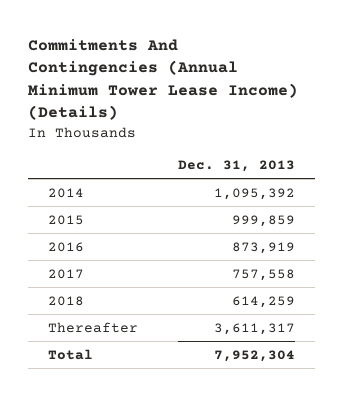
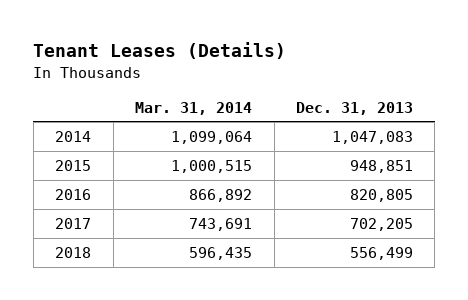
[27,38,298,121] Commitments And Contingencies (Annual Minimum Tower Lease Income) (Details) -> [33,41,287,59] Tenant Leases (Details)
none -> [135,101,253,115] Mar. 31, 2014
[47,321,138,333] Thereafter -> none
[47,348,93,360] Total -> none
[213,187,295,200] 1,095,392 -> [331,130,413,144] 1,047,083
[231,214,295,227] 999,859 -> [349,159,413,173] 948,851
[231,241,295,254] 873,919 -> [349,188,413,202] 820,805
[231,268,295,281] 757,558 -> [349,217,413,231] 702,205
[231,295,295,308] 614,259 -> [349,246,413,260] 556,499

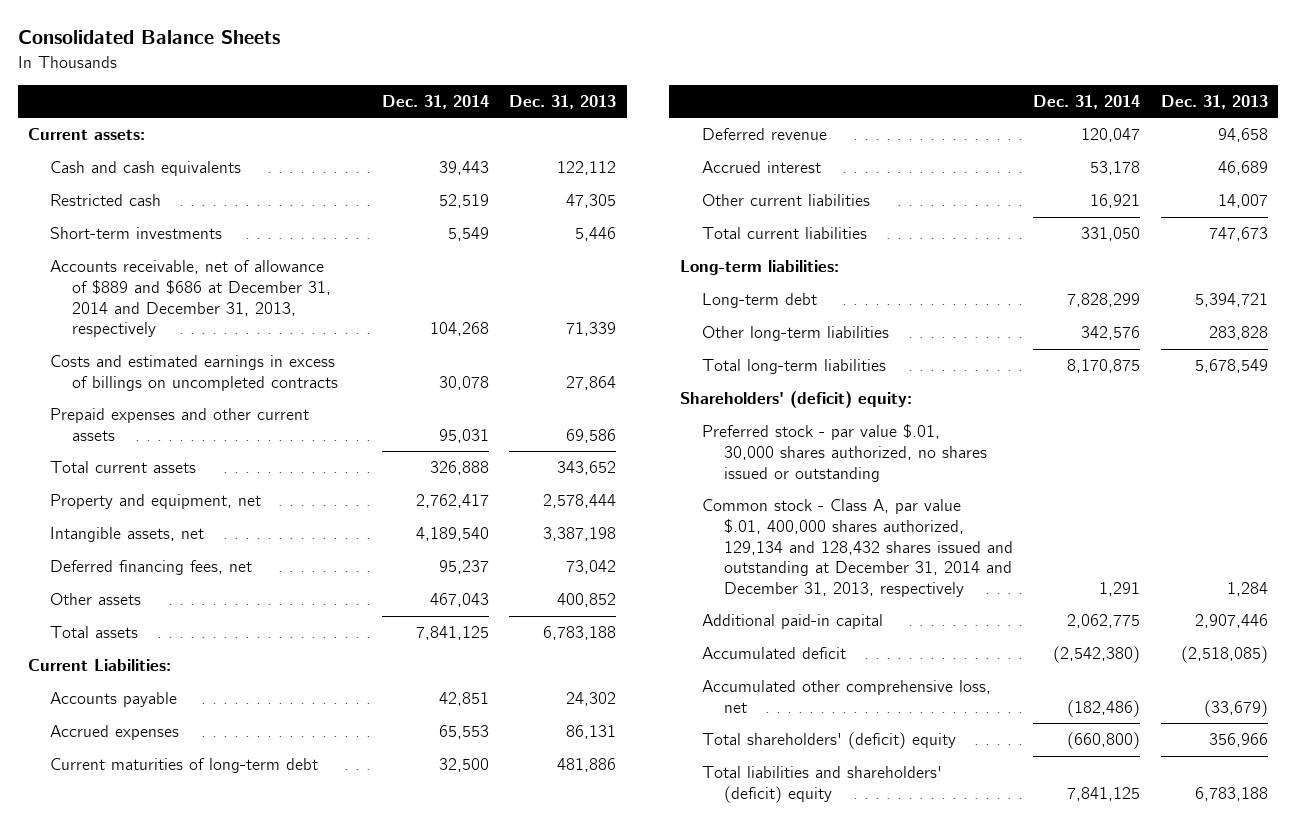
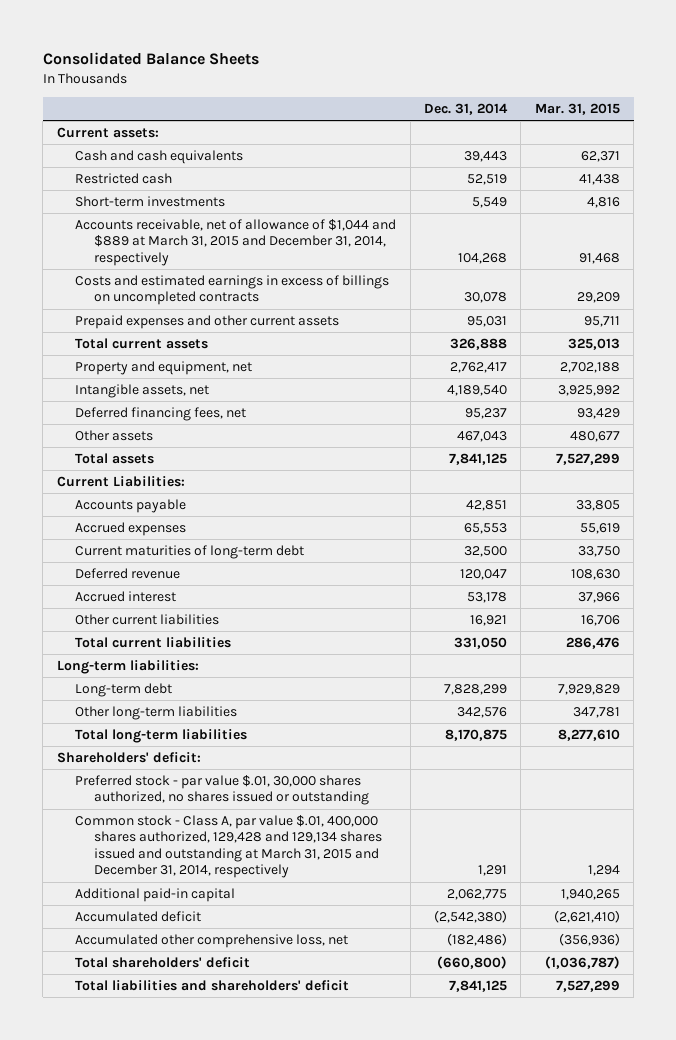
[509,94,617,109] Dec. 31, 2013 -> none
none -> [534,102,620,115] Mar. 31, 2015
[50,260,332,338] Accounts receivable, net of allowance of $889 and $686 at December 31, 2014 and December 31, 2013, respectively -> [75,219,397,266] Accounts receivable, net of allowance of $1,044 and $889 at March 31, 2015 and December 31, 2014, respectively
[679,391,912,409] Shareholders' (deficit) equity: -> [56,752,201,764] Shareholders' deficit:
[701,499,1013,597] Common stock - Class A, par value $.01, 400,000 shares authorized, 129,134 and 128,432 shares issued and outstanding at December 31, 2014 and December 31, 2013, respectively -> [75,815,382,879] Common stock - Class A, par value $.01, 400,000 shares authorized, 129,428 and 129,134 shares issued and outstanding at March 31, 2015 and December 31, 2014, respectively
[701,732,956,750] Total shareholders' (deficit) equity -> [75,957,251,969] Total shareholders' deficit
[701,766,942,803] Total liabilities and shareholders' (deficit) equity -> [75,980,350,992] Total liabilities and shareholders' deficit

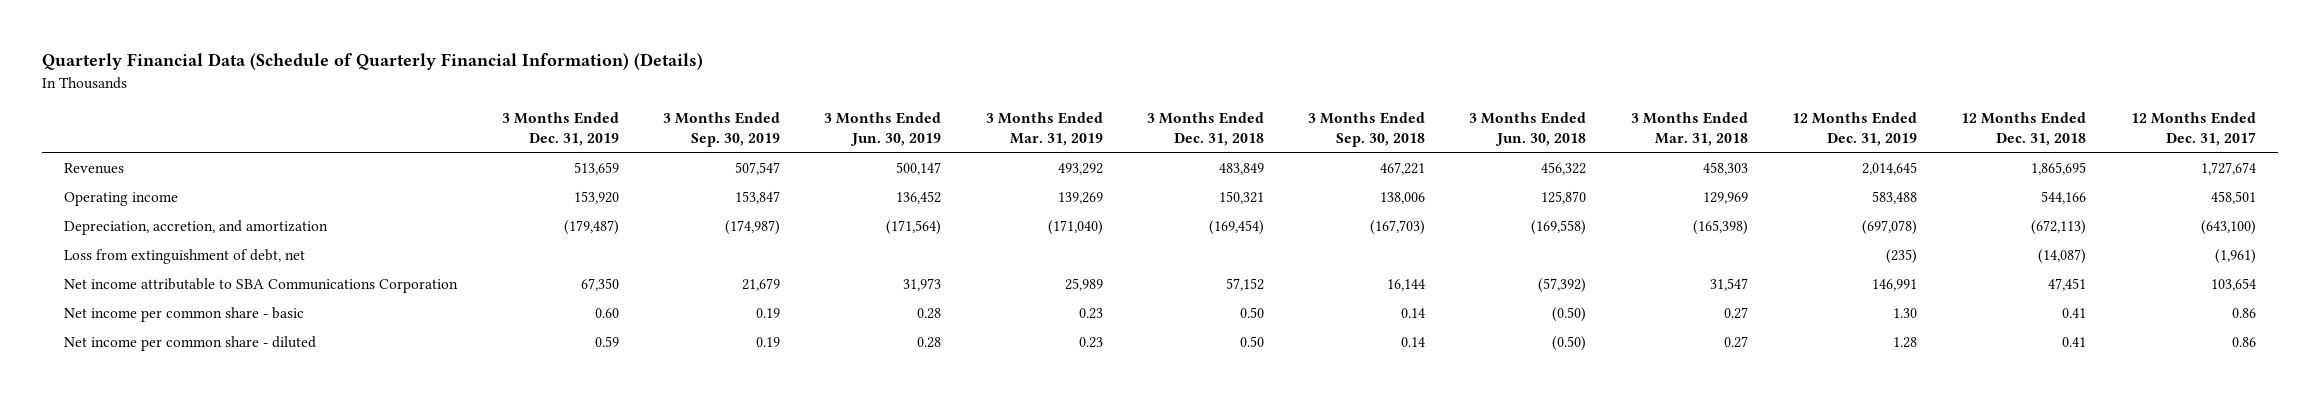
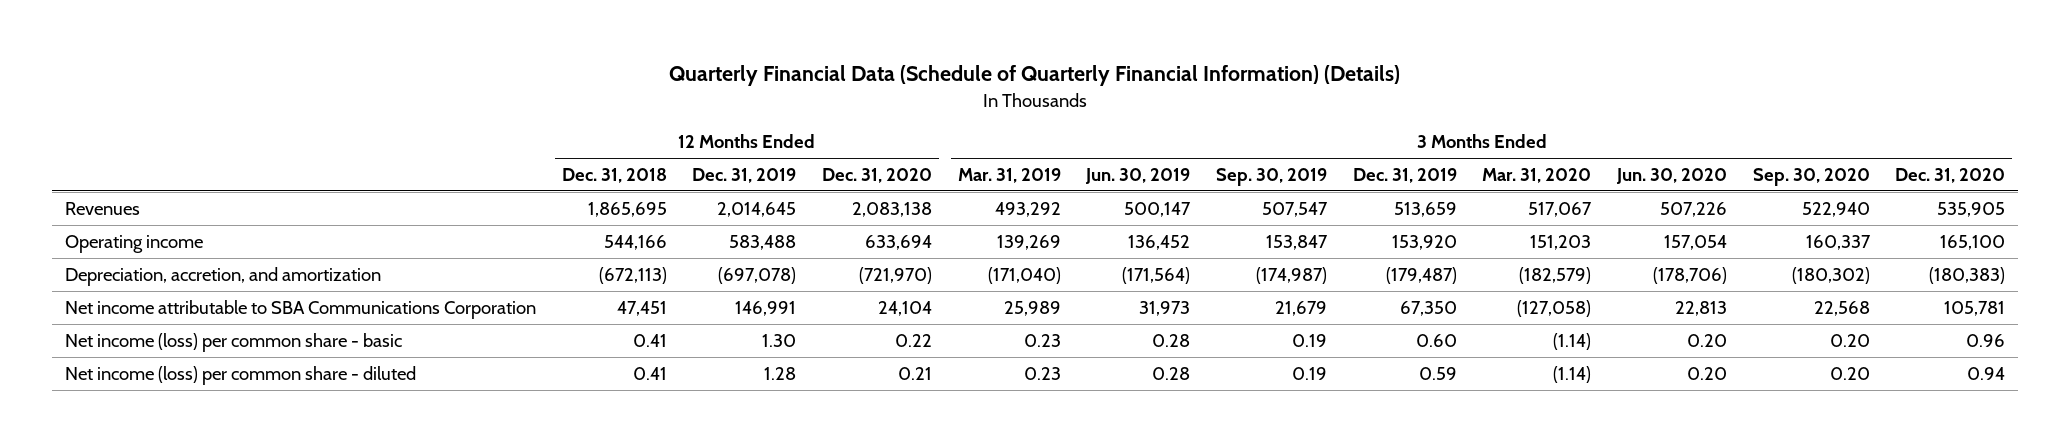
[1146,111,1264,147] 3 Months Ended Dec. 31, 2018 -> none
[1308,111,1426,148] 3 Months Ended Sep. 30, 2018 -> none
[1469,111,1587,147] 3 Months Ended Jun. 30, 2018 -> none
[1630,111,1748,147] 3 Months Ended Mar. 31, 2018 -> none
[2130,111,2256,147] 12 Months Ended Dec. 31, 2017 -> none
none -> [822,167,933,183] Dec. 31, 2020
none -> [1482,167,1592,183] Mar. 31, 2020
none -> [1616,167,1728,184] Jun. 30, 2020
none -> [1752,167,1870,186] Sep. 30, 2020
none -> [1895,167,2006,183] Dec. 31, 2020
[64,248,306,264] Loss from extinguishment of debt, net -> none
[64,306,305,322] Net income per common share - basic -> [65,332,403,352] Net income (loss) per common share - basic
[64,335,317,351] Net income per common share - diluted -> [65,365,417,385] Net income (loss) per common share - diluted

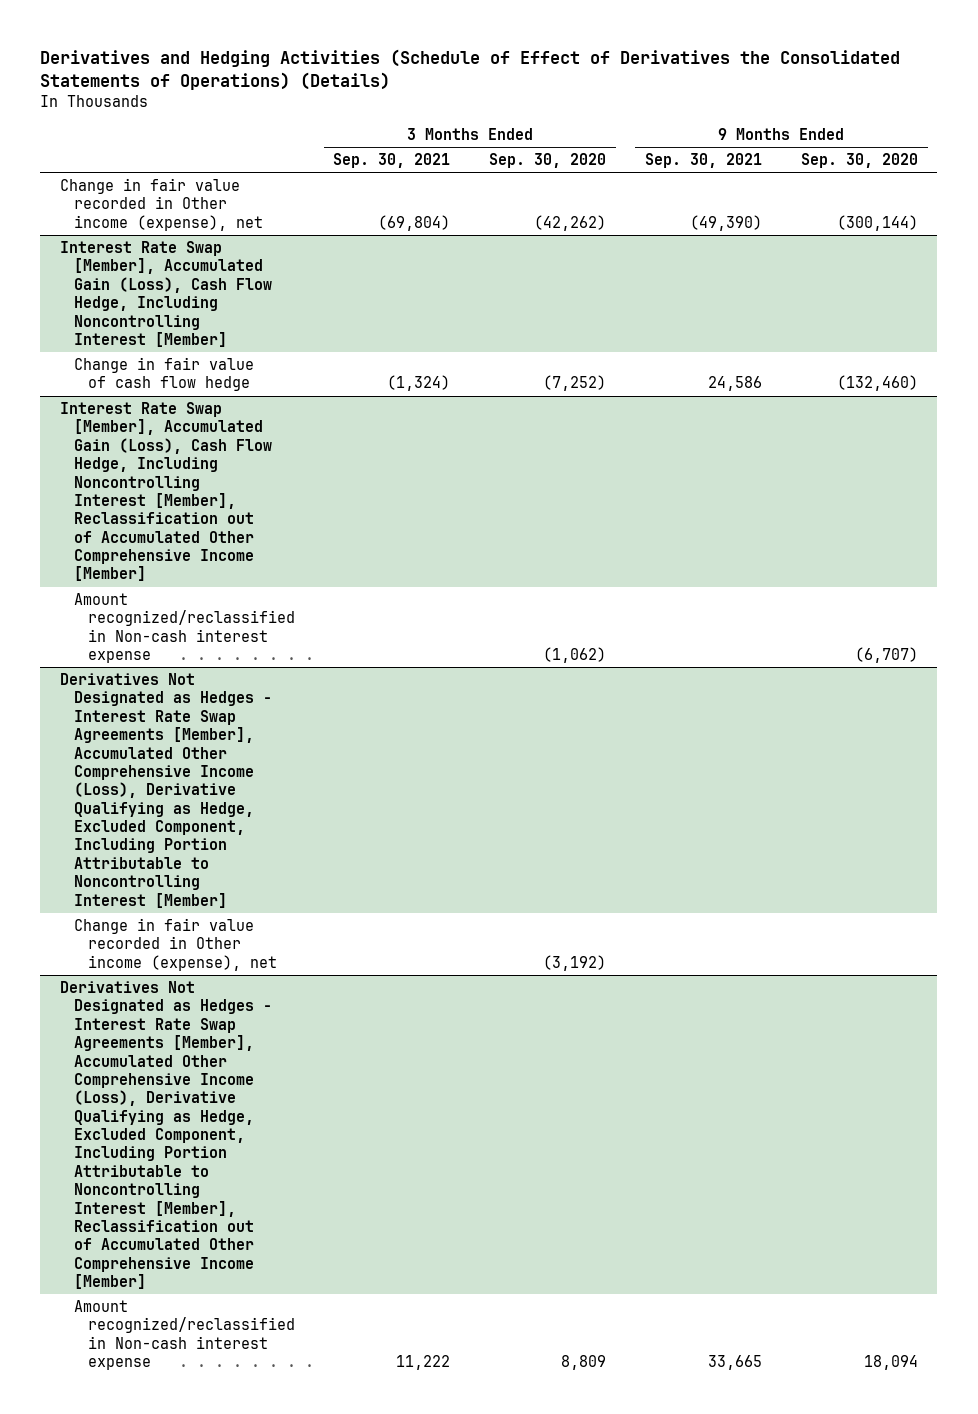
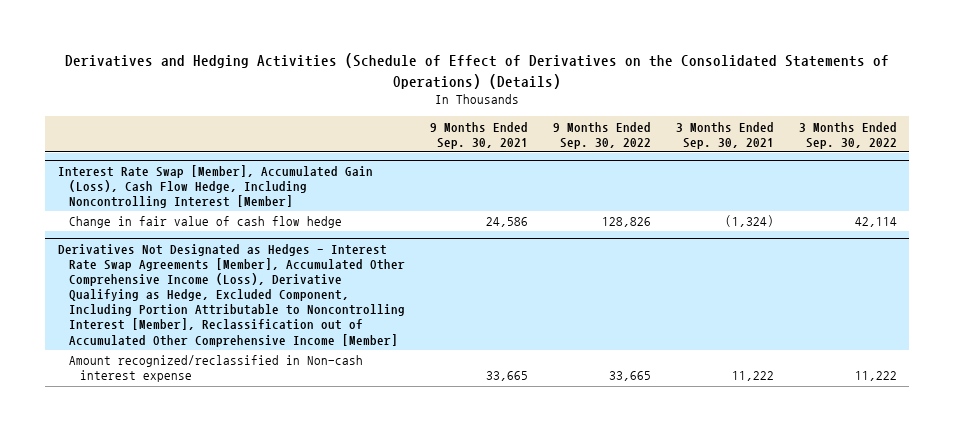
[40,48,901,90] Derivatives and Hedging Activities (Schedule of Effect of Derivatives the Consolidated Statements of Operations) (Details) -> [65,53,890,89] Derivatives and Hedging Activities (Schedule of Effect of Derivatives on the Consolidated Statements of Operations) (Details)
[489,153,607,169] Sep. 30, 2020 -> none
[800,153,918,169] Sep. 30, 2020 -> none
none -> [552,121,651,149] 9 Months Ended Sep. 30, 2022
none -> [798,121,897,149] 3 Months Ended Sep. 30, 2022
[59,178,263,231] Change in fair value recorded in Other income (expense), net -> none
[59,402,272,582] Interest Rate Swap [Member], Accumulated Gain (Loss), Cash Flow Hedge, Including Noncontrolling Interest [Member], Reclassification out of Accumulated Other Comprehensive Income [Member] -> none
[73,593,295,664] Amount recognized/reclassified in Non-cash interest expense -> none
[59,673,272,908] Derivatives Not Designated as Hedges - Interest Rate Swap Agreements [Member], Accumulated Other Comprehensive Income (Loss), Derivative Qualifying as Hedge, Excluded Component, Including Portion Attributable to Noncontrolling Interest [Member] -> none
[73,918,277,971] Change in fair value recorded in Other income (expense), net -> none

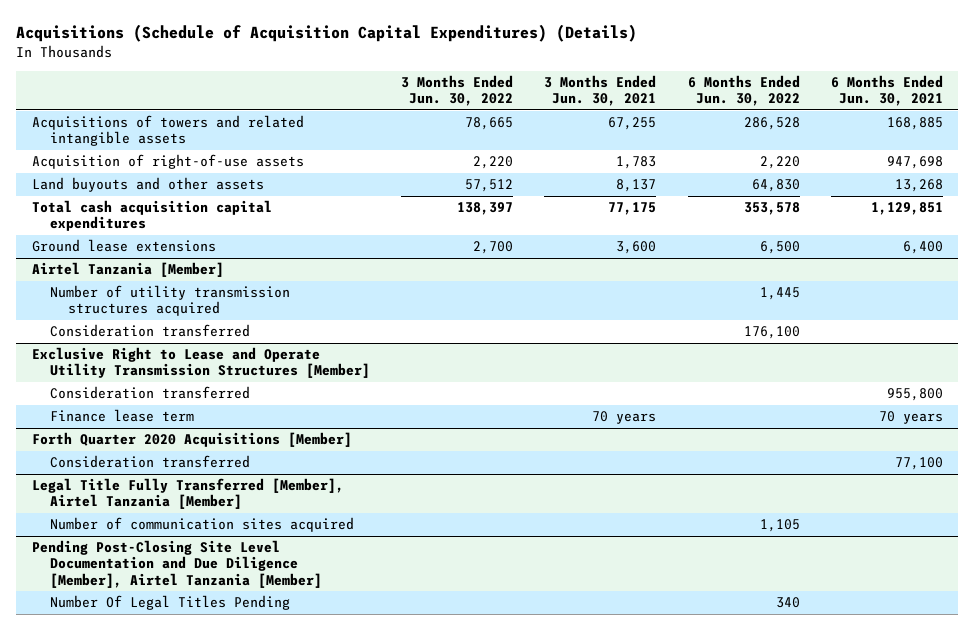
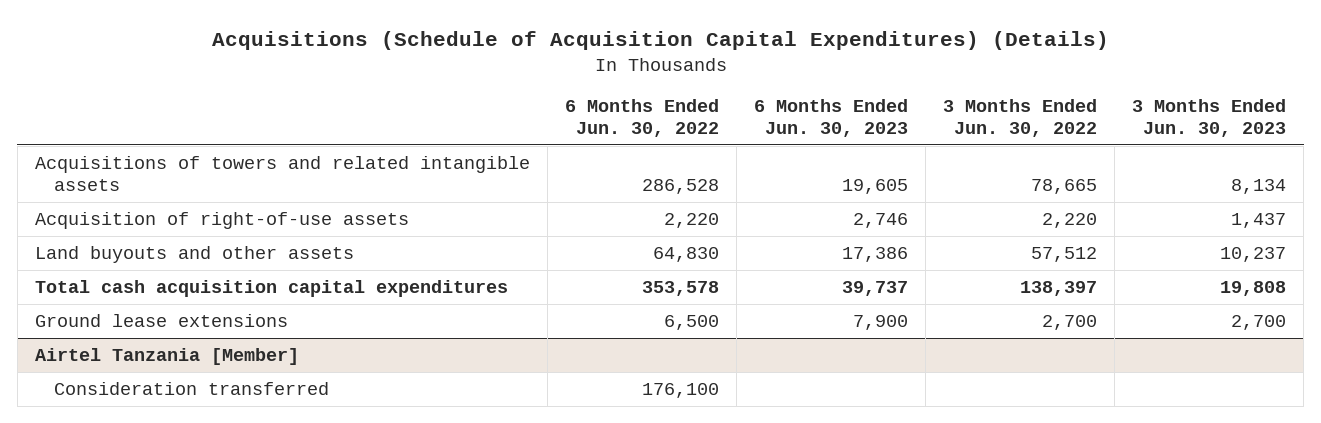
[544,75,657,107] 3 Months Ended Jun. 30, 2021 -> none
[830,75,943,107] 6 Months Ended Jun. 30, 2021 -> none
none -> [754,98,909,138] 6 Months Ended Jun. 30, 2023
none -> [1132,98,1287,138] 3 Months Ended Jun. 30, 2023
[50,285,291,317] Number of utility transmission structures acquired -> none
[31,347,371,379] Exclusive Right to Lease and Operate Utility Transmission Structures [Member] -> none
[50,386,251,400] Consideration transferred -> none
[50,409,195,423] Finance lease term -> none
[31,432,352,448] Forth Quarter 2020 Acquisitions [Member] -> none
[50,455,251,469] Consideration transferred -> none
[31,478,344,510] Legal Title Fully Transferred [Member], Airtel Tanzania [Member] -> none
[50,517,355,533] Number of communication sites acquired -> none
[31,540,323,588] Pending Post-Closing Site Level Documentation and Due Diligence [Member], Airtel Tanzania [Member] -> none
[50,595,291,611] Number Of Legal Titles Pending -> none

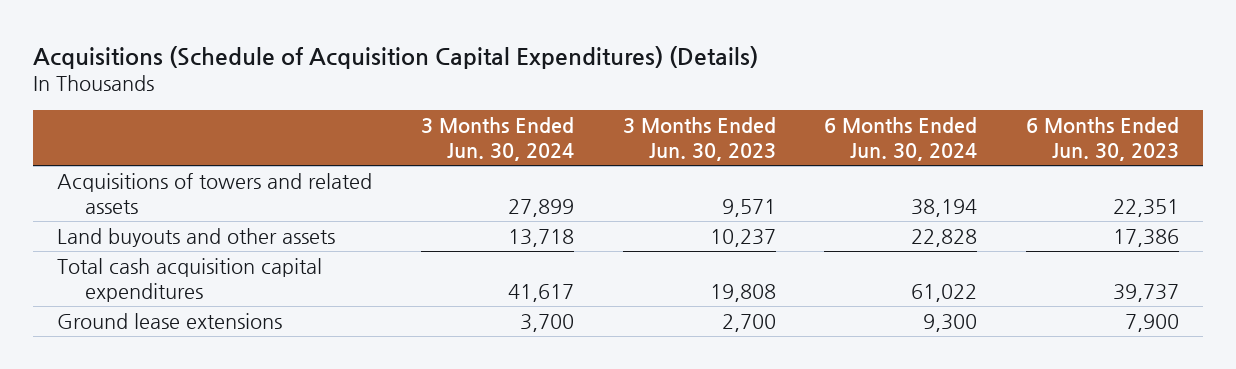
[564,98,719,138] 6 Months Ended Jun. 30, 2022 -> none
[943,98,1098,138] 3 Months Ended Jun. 30, 2022 -> none
none -> [420,117,574,161] 3 Months Ended Jun. 30, 2024
none -> [824,117,978,161] 6 Months Ended Jun. 30, 2024
[34,211,409,229] Acquisition of right-of-use assets -> none
[34,155,530,192] Acquisitions of towers and related intangible assets -> [57,173,373,214] Acquisitions of towers and related assets
[842,179,909,195] 19,605 -> [1112,198,1179,217] 22,351
[1231,179,1287,195] 8,134 -> [721,198,776,217] 9,571
[34,347,299,365] Airtel Tanzania [Member] -> none
[54,381,330,395] Consideration transferred -> none

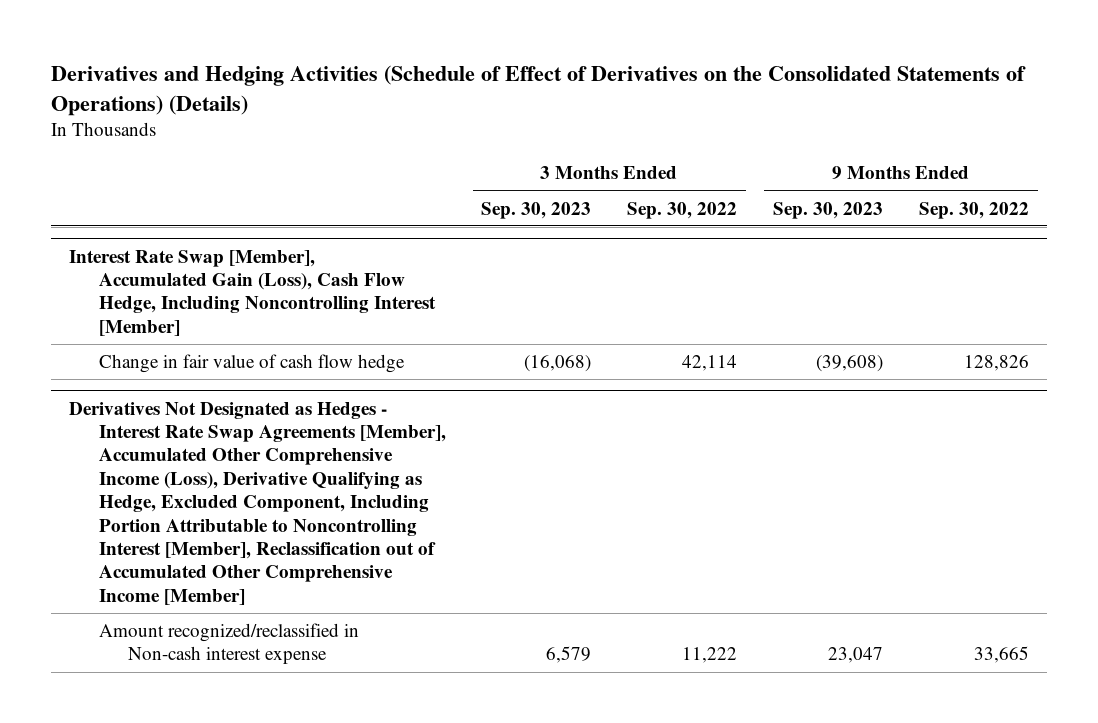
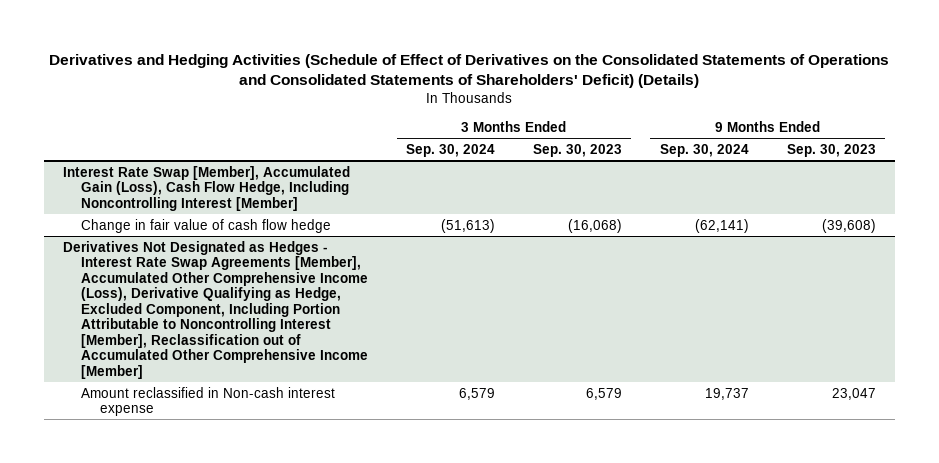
[51,64,1027,116] Derivatives and Hedging Activities (Schedule of Effect of Derivatives on the Consolidated Statements of Operations) (Details) -> [49,53,890,89] Derivatives and Hedging Activities (Schedule of Effect of Derivatives on the Consolidated Statements of Operations and Consolidated Statements of Shareholders' Deficit) (Details)
[627,201,738,219] Sep. 30, 2022 -> none
[918,201,1029,219] Sep. 30, 2022 -> none
none -> [406,143,496,157] Sep. 30, 2024
none -> [659,143,749,157] Sep. 30, 2024
[98,622,359,665] Amount recognized/reclassified in Non-cash interest expense -> [81,386,336,417] Amount reclassified in Non-cash interest expense

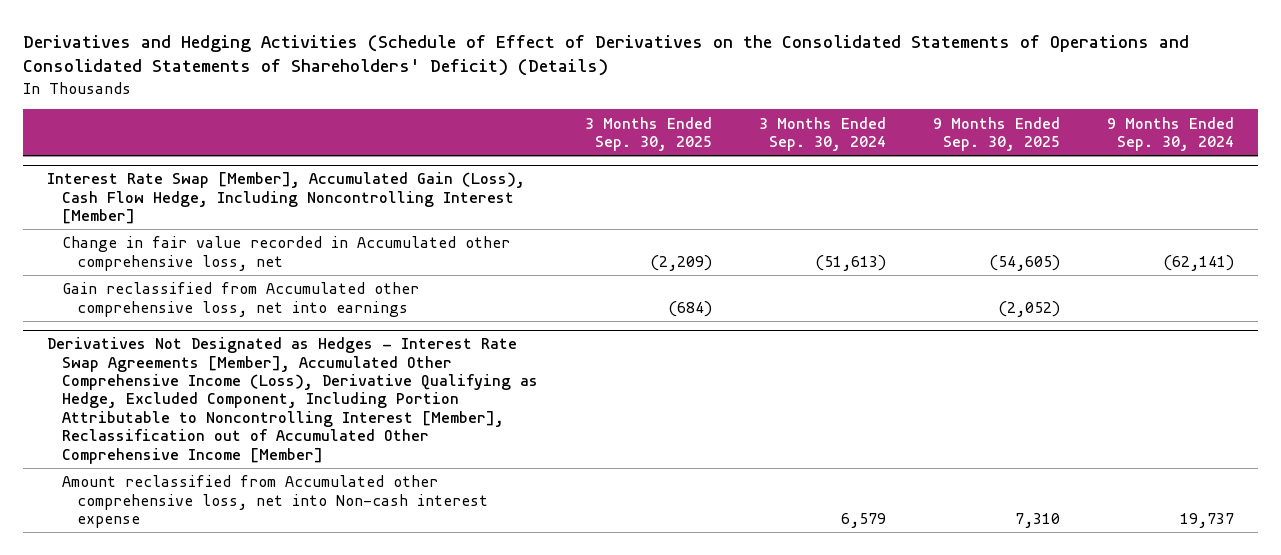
[532,143,622,157] Sep. 30, 2023 -> none
[786,143,876,157] Sep. 30, 2023 -> none
none -> [584,116,712,152] 3 Months Ended Sep. 30, 2025
none -> [933,116,1061,152] 9 Months Ended Sep. 30, 2025
[81,218,332,233] Change in fair value of cash flow hedge -> [61,236,510,271] Change in fair value recorded in Accumulated other comprehensive loss, net
none -> [61,282,419,317] Gain reclassified from Accumulated other comprehensive loss, net into earnings
[81,386,336,417] Amount reclassified in Non-cash interest expense -> [61,475,488,528] Amount reclassified from Accumulated other comprehensive loss, net into Non-cash interest expense

